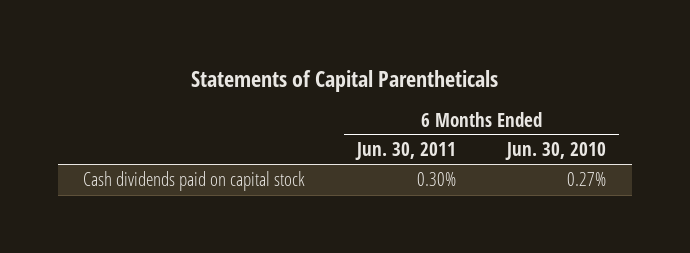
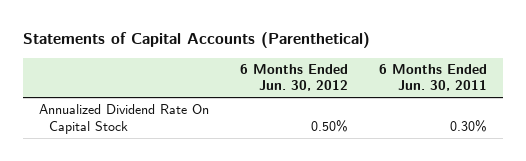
[190,69,498,92] Statements of Capital Parentheticals -> [23,32,371,49] Statements of Capital Accounts (Parenthetical)
[505,142,607,161] Jun. 30, 2010 -> none
none -> [239,63,348,92] 6 Months Ended Jun. 30, 2012
[83,171,306,192] Cash dividends paid on capital stock -> [38,104,209,134] Annualized Dividend Rate On Capital Stock

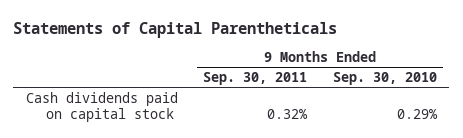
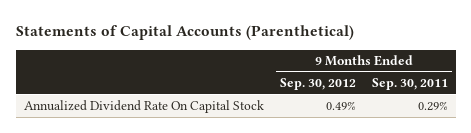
[13,22,338,39] Statements of Capital Parentheticals -> [15,25,354,41] Statements of Capital Accounts (Parenthetical)
[332,72,437,86] Sep. 30, 2010 -> none
none -> [279,77,356,90] Sep. 30, 2012
[25,91,178,123] Cash dividends paid on capital stock -> [23,100,264,114] Annualized Dividend Rate On Capital Stock
[267,109,309,120] 0.32% -> [417,101,448,112] 0.29%

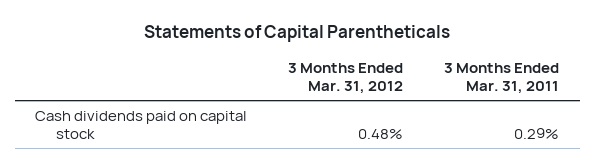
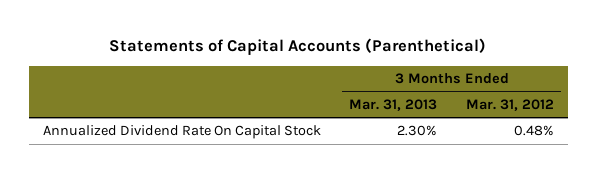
[144,25,451,43] Statements of Capital Parentheticals -> [109,38,487,56] Statements of Capital Accounts (Parenthetical)
[444,63,560,94] 3 Months Ended Mar. 31, 2011 -> none
none -> [349,99,438,112] Mar. 31, 2013
[35,111,248,139] Cash dividends paid on capital stock -> [42,125,321,140] Annualized Dividend Rate On Capital Stock

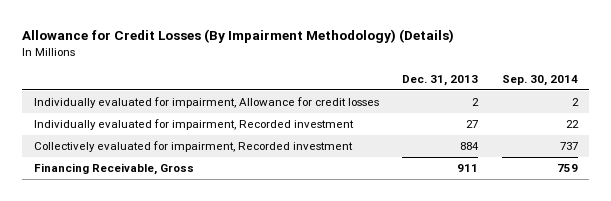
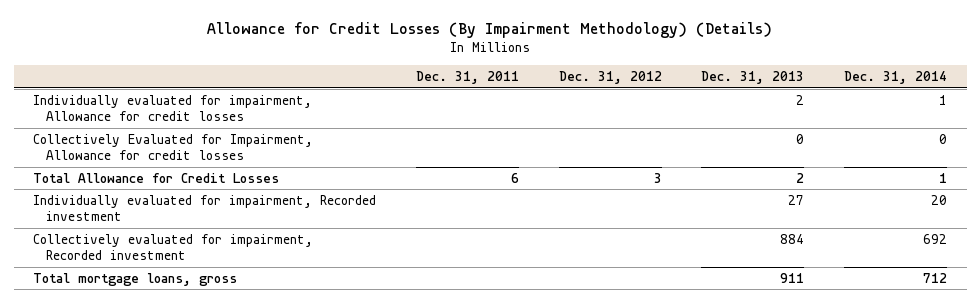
[501,74,578,86] Sep. 30, 2014 -> none
none -> [416,71,520,85] Dec. 31, 2011
none -> [558,71,662,85] Dec. 31, 2012
none -> [843,71,947,85] Dec. 31, 2014
none -> [33,133,314,161] Collectively Evaluated for Impairment, Allowance for credit losses
none -> [33,172,280,183] Total Allowance for Credit Losses
[33,163,194,176] Financing Receivable, Gross -> [33,272,238,286] Total mortgage loans, gross

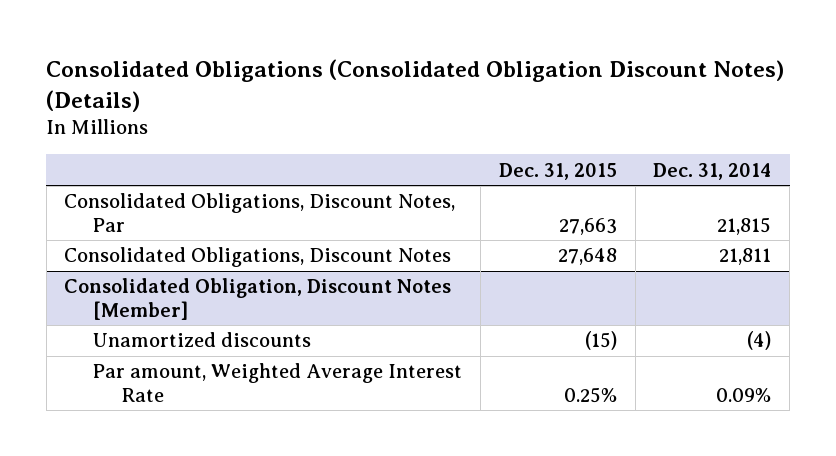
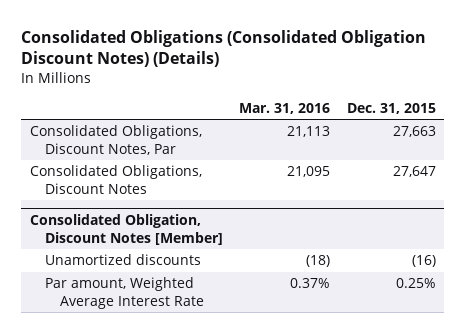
[653,162,772,180] Dec. 31, 2014 -> none
none -> [239,102,331,114] Mar. 31, 2016
[557,248,617,266] 27,648 -> [393,166,437,178] 27,647
[584,331,617,351] (15) -> [412,255,437,268] (16)

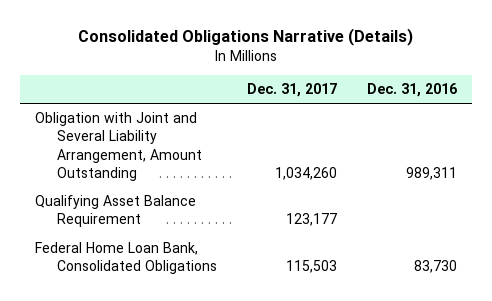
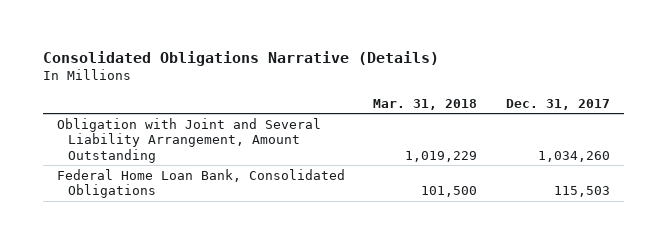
[367,82,458,97] Dec. 31, 2016 -> none
none -> [373,98,478,110] Mar. 31, 2018
[34,195,196,228] Qualifying Asset Balance Requirement -> none

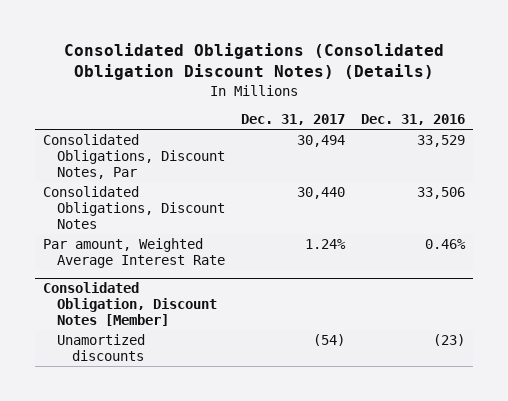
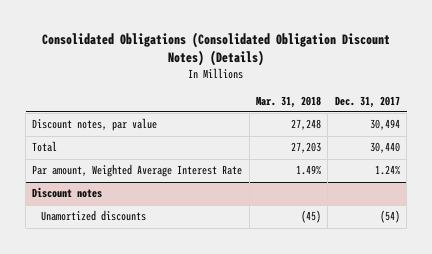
[360,114,465,126] Dec. 31, 2016 -> none
none -> [256,95,322,108] Mar. 31, 2018
[43,133,226,180] Consolidated Obligations, Discount Notes, Par -> [32,118,158,132] Discount notes, par value
[43,185,226,230] Consolidated Obligations, Discount Notes -> [32,141,58,153] Total
[43,281,218,327] Consolidated Obligation, Discount Notes [Member] -> [32,187,103,199] Discount notes

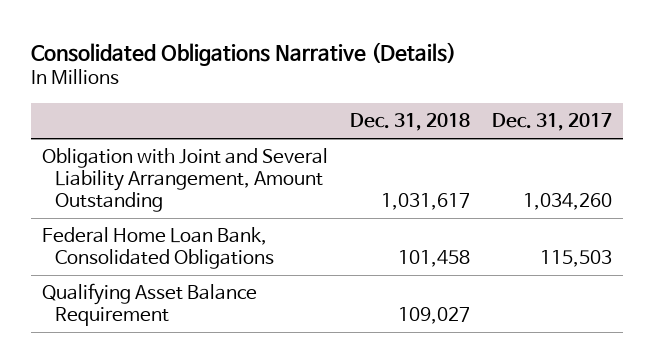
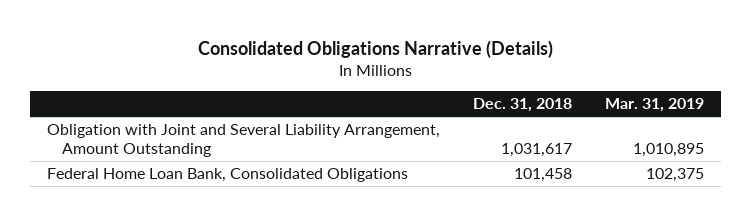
[492,113,613,132] Dec. 31, 2017 -> none
none -> [605,98,705,113] Mar. 31, 2019
[42,283,258,326] Qualifying Asset Balance Requirement -> none

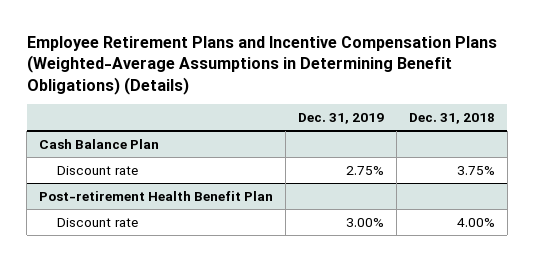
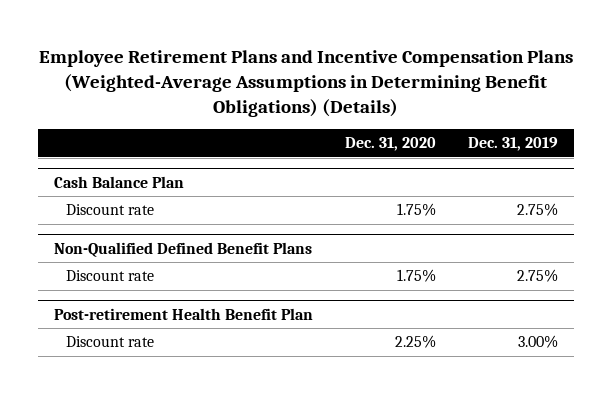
[408,113,495,125] Dec. 31, 2018 -> none
none -> [345,137,437,152] Dec. 31, 2020
none -> [53,241,312,257] Non-Qualified Defined Benefit Plans
none -> [65,270,154,282] Discount rate

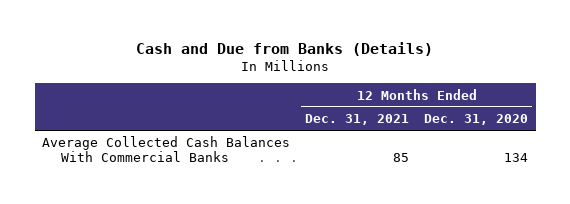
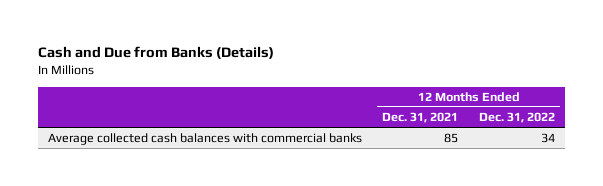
[424,114,529,126] Dec. 31, 2020 -> none
none -> [478,112,555,124] Dec. 31, 2022
[42,136,291,162] Average Collected Cash Balances With Commercial Banks -> [47,133,362,146] Average collected cash balances with commercial banks

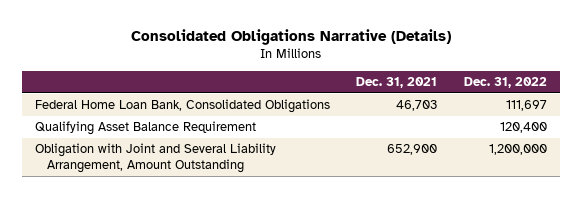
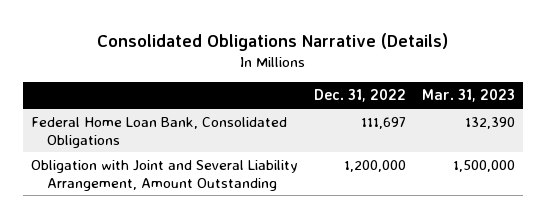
[356,77,438,89] Dec. 31, 2021 -> none
none -> [422,89,516,103] Mar. 31, 2023
[35,121,257,136] Qualifying Asset Balance Requirement -> none

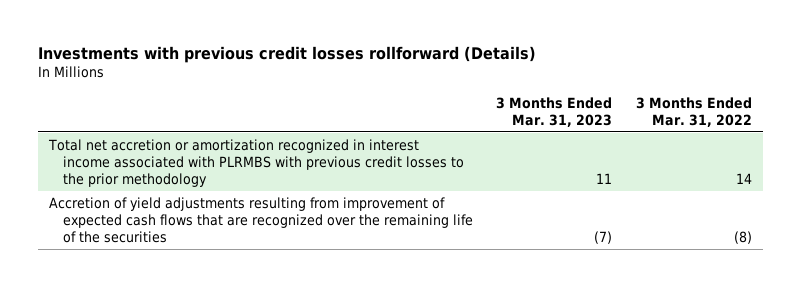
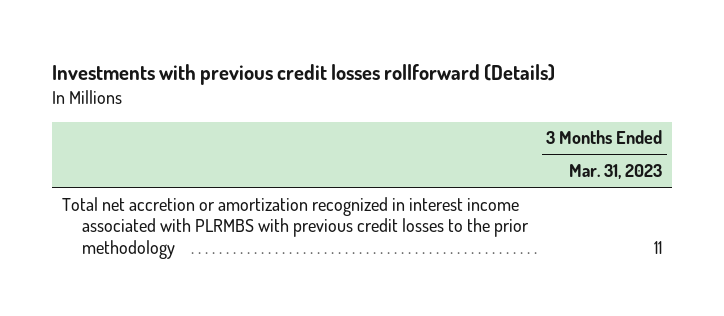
[635,96,752,127] 3 Months Ended Mar. 31, 2022 -> none
[49,196,474,244] Accretion of yield adjustments resulting from improvement of expected cash flows that are recognized over the remaining life of the securities -> none

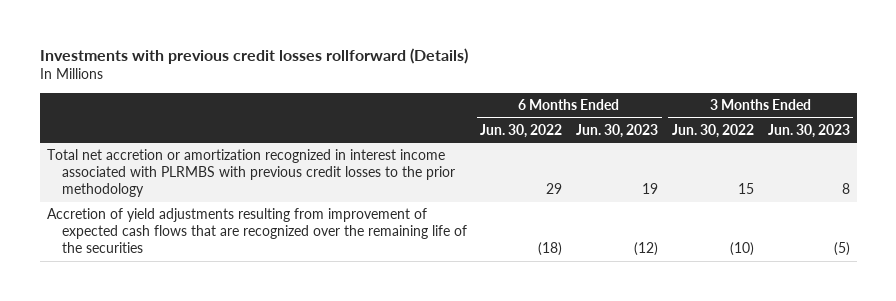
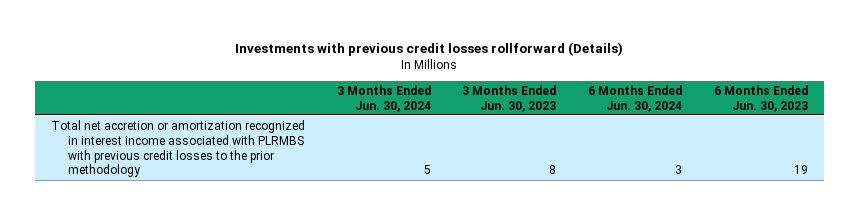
[480,123,563,138] Jun. 30, 2022 -> none
[671,123,754,138] Jun. 30, 2022 -> none
none -> [336,84,431,112] 3 Months Ended Jun. 30, 2024
none -> [588,84,683,112] 6 Months Ended Jun. 30, 2024
[46,208,467,254] Accretion of yield adjustments resulting from improvement of expected cash flows that are recognized over the remaining life of the securities -> none

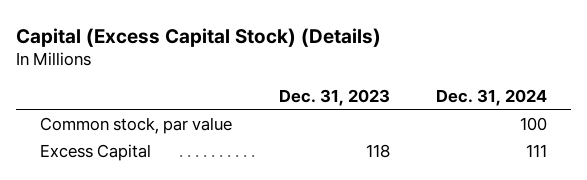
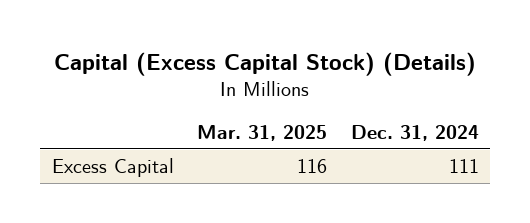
[278,88,390,106] Dec. 31, 2023 -> none
none -> [197,124,328,141] Mar. 31, 2025
[39,116,232,134] Common stock, par value -> none

